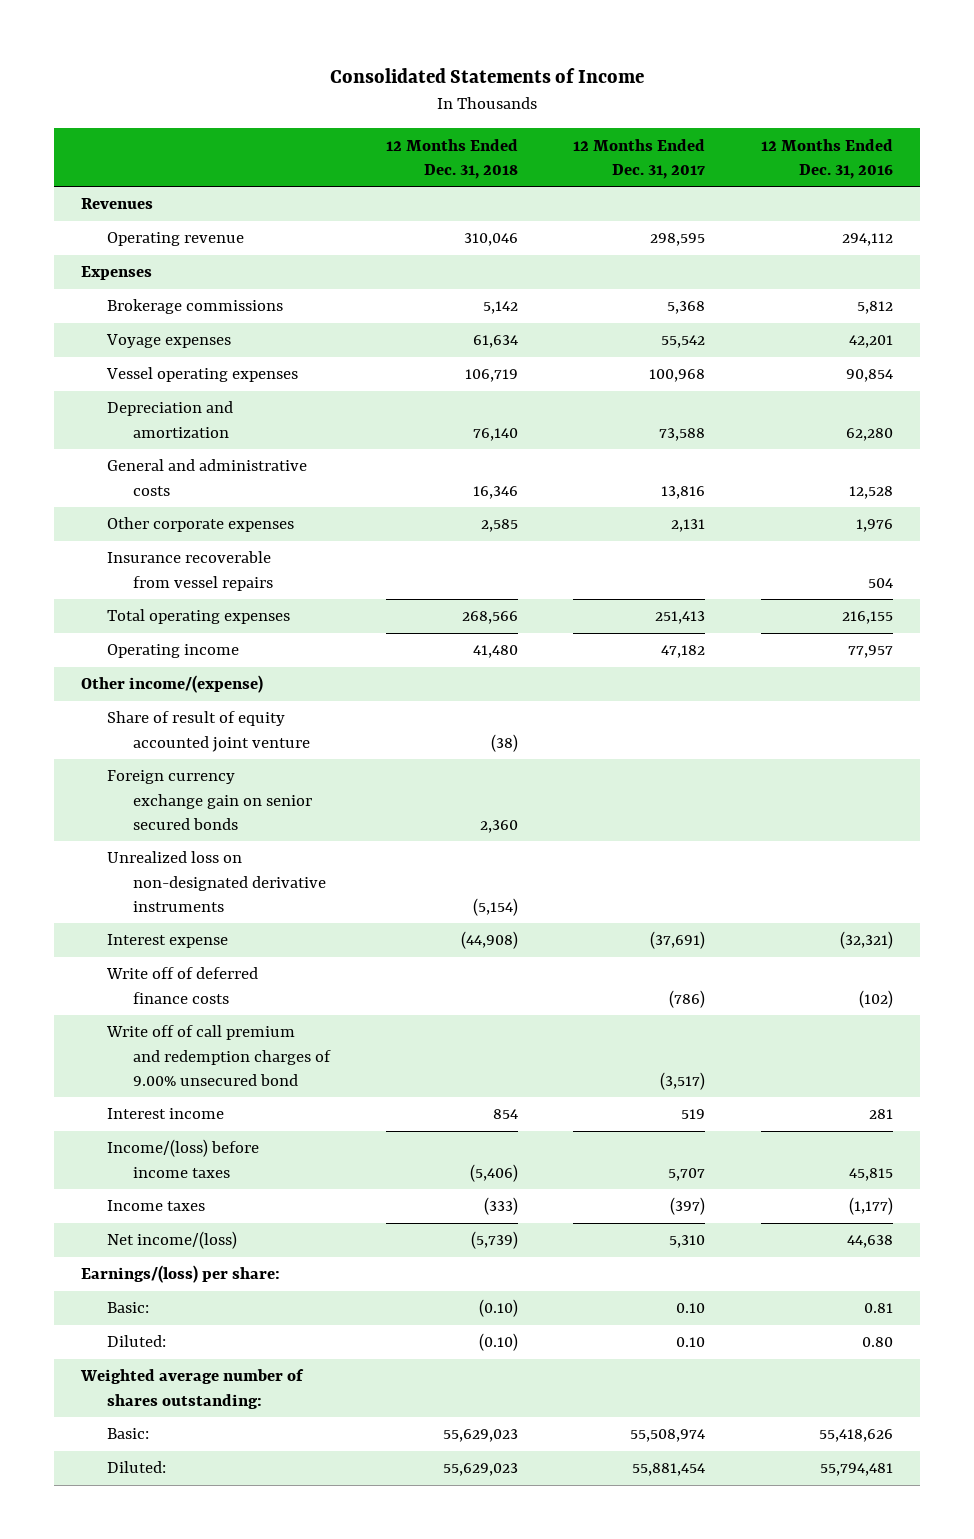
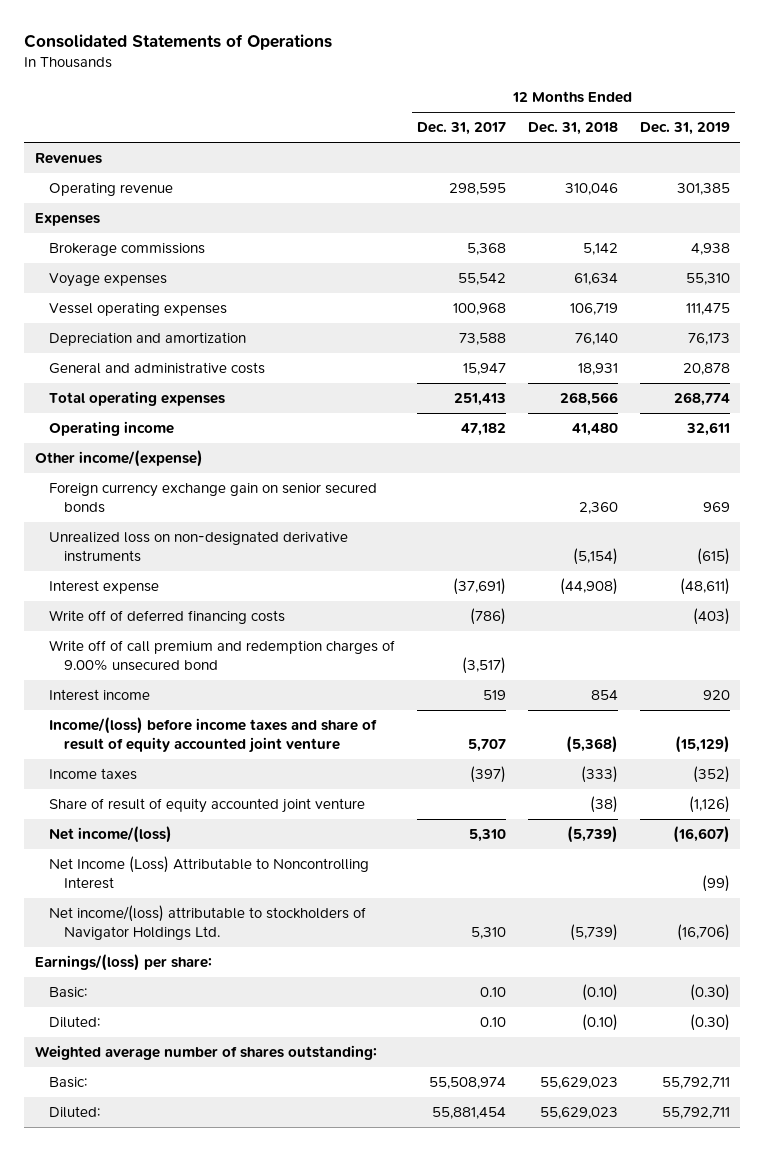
[329,68,644,84] Consolidated Statements of Income -> [24,34,333,51] Consolidated Statements of Operations
[760,138,893,179] 12 Months Ended Dec. 31, 2016 -> none
none -> [639,122,730,136] Dec. 31, 2019
[107,517,295,533] Other corporate expenses -> none
[107,551,274,591] Insurance recoverable from vessel repairs -> none
[472,485,518,499] 16,346 -> [577,363,618,376] 18,931
[661,485,706,499] 13,816 -> [463,363,507,376] 15,947
[106,967,259,1004] Write off of deferred finance costs -> [49,610,286,625] Write off of deferred financing costs
[107,1139,260,1178] Income/(loss) before income taxes -> [49,717,378,754] Income/(loss) before income taxes and share of result of equity accounted joint venture
[469,1163,518,1182] (5,406) -> [565,736,618,754] (5,368)
[107,711,311,752] Share of result of equity accounted joint venture -> [49,798,366,814] Share of result of equity accounted joint venture
none -> [49,856,370,890] Net Income (Loss) Attributable to Noncontrolling Interest
none -> [49,905,367,941] Net income/(loss) attributable to stockholders of Navigator Holdings Ltd.

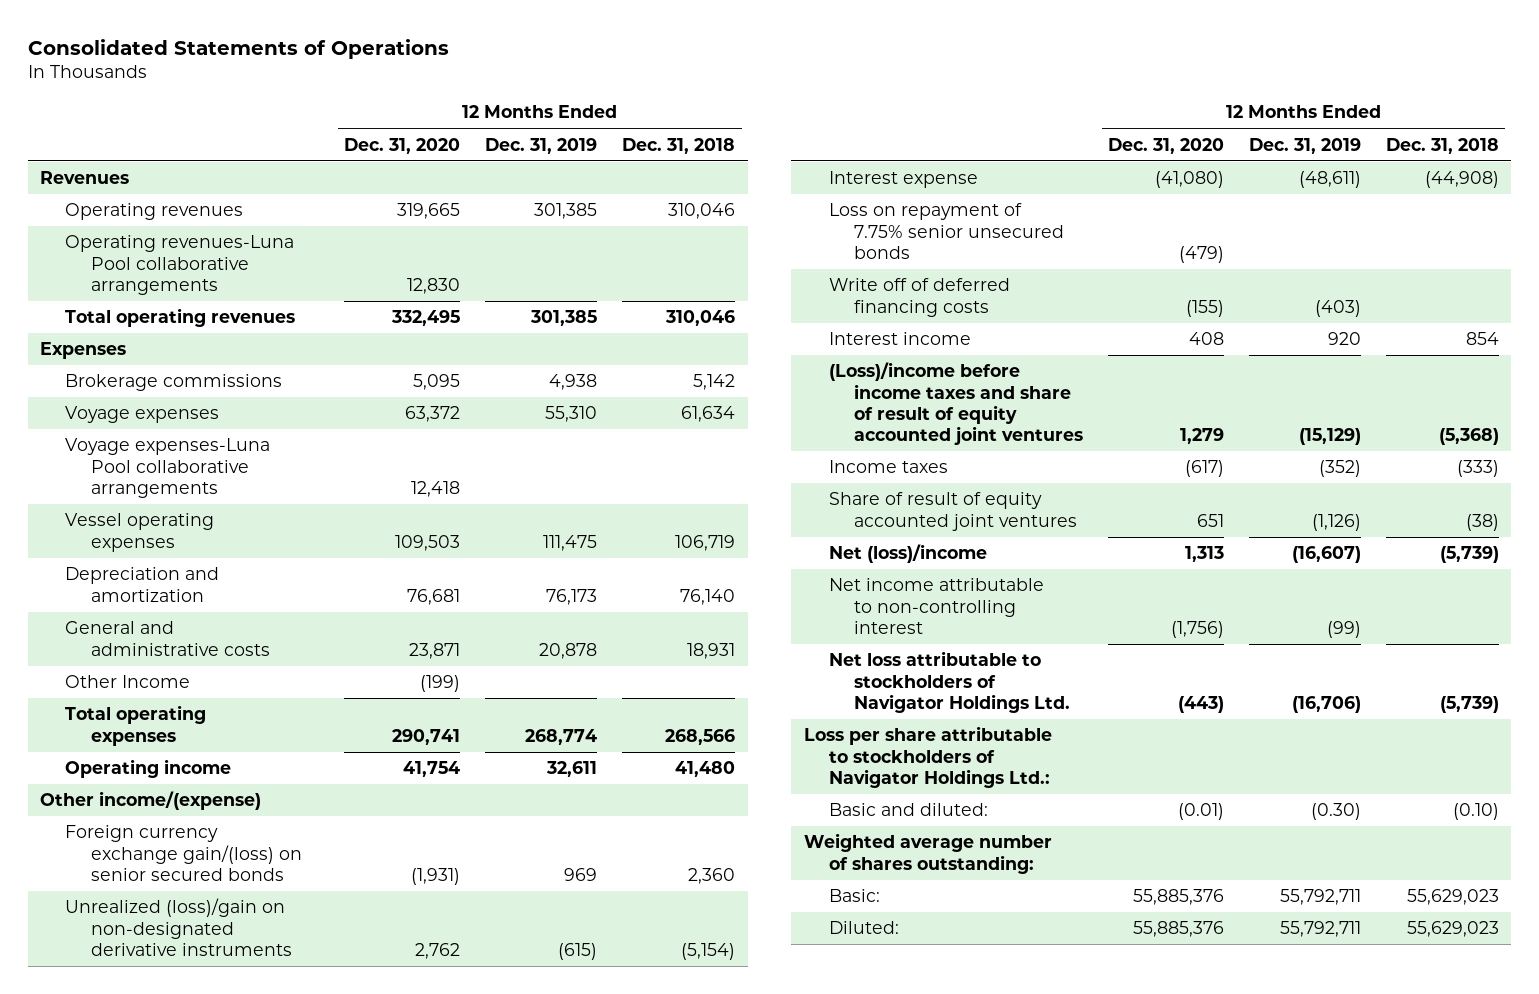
[417,122,507,136] Dec. 31, 2017 -> none
none -> [344,137,461,154] Dec. 31, 2020
none -> [65,203,244,221] Operating revenues
none -> [65,235,295,295] Operating revenues-Luna Pool collaborative arrangements
[49,182,174,197] Operating revenue -> [65,308,296,328] Total operating revenues
none -> [65,438,271,498] Voyage expenses-Luna Pool collaborative arrangements
none -> [65,675,191,689] Other Income
[49,483,378,514] Foreign currency exchange gain on senior secured bonds -> [65,825,302,881] Foreign currency exchange gain/(loss) on senior secured bonds
[49,531,349,563] Unrealized loss on non-designated derivative instruments -> [65,898,292,956] Unrealized (loss)/gain on non-designated derivative instruments
none -> [829,203,1065,259] Loss on repayment of 7.75% senior unsecured bonds
[49,640,396,672] Write off of call premium and redemption charges of 9.00% unsecured bond -> none
[49,717,378,754] Income/(loss) before income taxes and share of result of equity accounted joint venture -> [829,362,1084,446] (Loss)/income before income taxes and share of result of equity accounted joint ventures
[49,987,88,999] Basic: -> none
[49,1016,101,1029] Diluted: -> none
[49,798,366,814] Share of result of equity accounted joint venture -> [829,492,1078,531] Share of result of equity accounted joint ventures
[49,826,173,844] Net income/(loss) -> [829,544,988,564] Net (loss)/income
[49,856,370,890] Net Income (Loss) Attributable to Noncontrolling Interest -> [829,578,1045,634] Net income attributable to non-controlling interest
[49,905,367,941] Net income/(loss) attributable to stockholders of Navigator Holdings Ltd. -> [829,651,1071,713] Net loss attributable to stockholders of Navigator Holdings Ltd.
[34,954,212,972] Earnings/(loss) per share: -> [803,726,1052,788] Loss per share attributable to stockholders of Navigator Holdings Ltd.:
none -> [829,803,989,817] Basic and diluted:

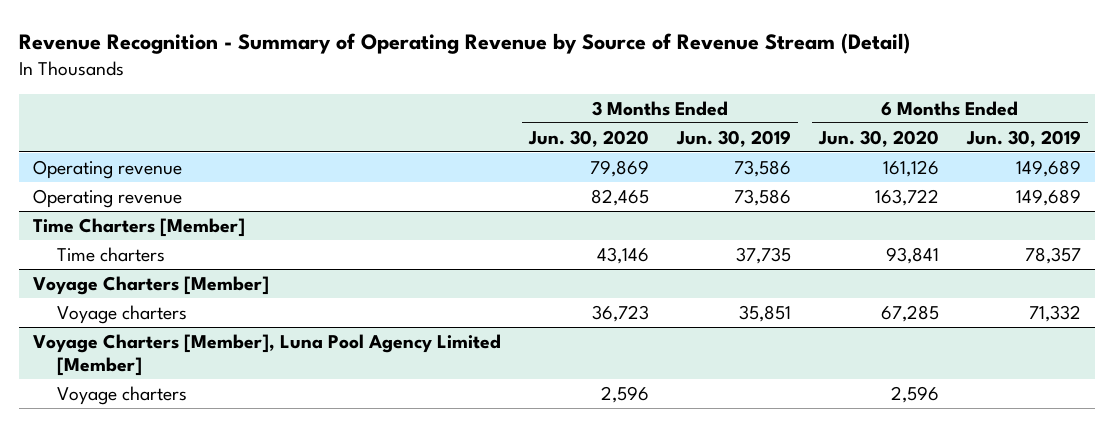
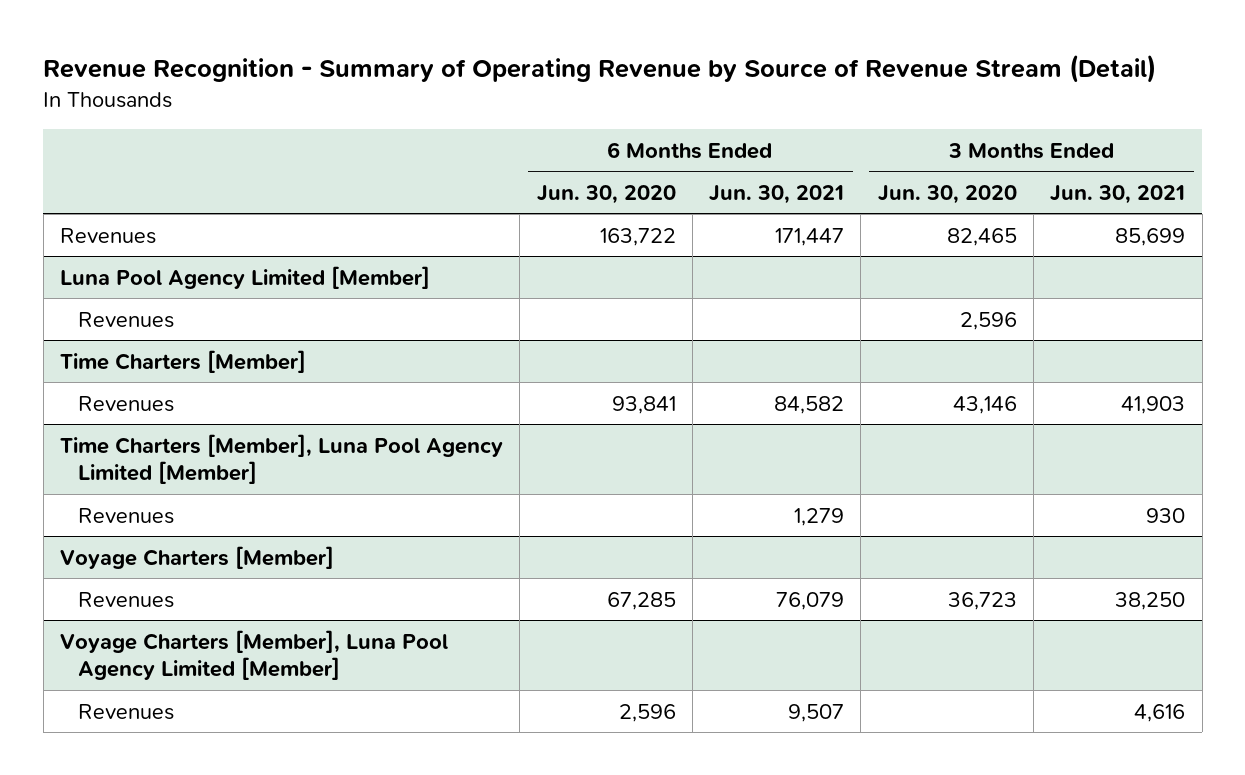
[675,129,791,147] Jun. 30, 2019 -> none
[965,129,1081,147] Jun. 30, 2019 -> none
none -> [709,184,845,204] Jun. 30, 2021
none -> [1050,184,1186,204] Jun. 30, 2021
[32,159,182,179] Operating revenue -> none
[32,188,182,208] Operating revenue -> [60,227,157,244] Revenues
none -> [60,265,431,289] Luna Pool Agency Limited [Member]
none -> [78,311,175,328] Revenues
[56,246,165,262] Time charters -> [78,395,175,412] Revenues
none -> [60,433,504,485] Time Charters [Member], Luna Pool Agency Limited [Member]
none -> [78,507,175,524] Revenues
[56,304,187,324] Voyage charters -> [78,591,175,608] Revenues
[56,385,187,405] Voyage charters -> none
none -> [78,703,175,720] Revenues

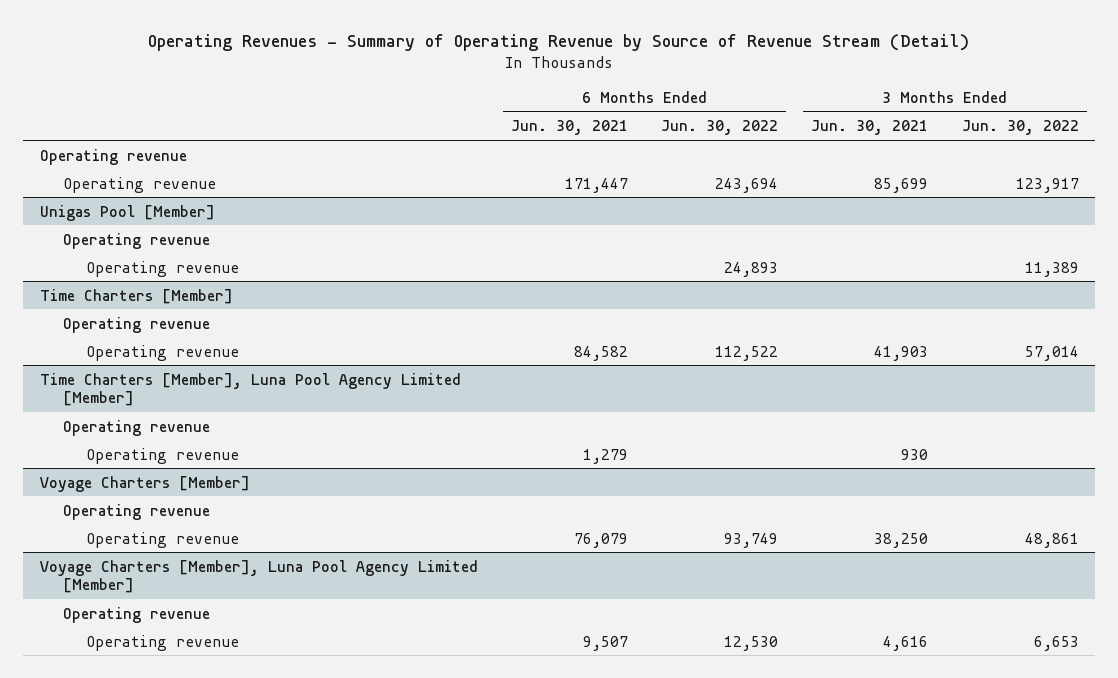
[43,54,1157,84] Revenue Recognition - Summary of Operating Revenue by Source of Revenue Stream (Detail) -> [148,34,970,52] Operating Revenues - Summary of Operating Revenue by Source of Revenue Stream (Detail)
[536,184,676,204] Jun. 30, 2020 -> none
[877,184,1017,204] Jun. 30, 2020 -> none
none -> [661,120,779,136] Jun. 30, 2022
none -> [961,120,1079,136] Jun. 30, 2022
[60,265,431,289] Luna Pool Agency Limited [Member] -> none
none -> [39,148,187,165] Operating revenue
[60,227,157,244] Revenues -> [63,176,217,193] Operating revenue
none -> [39,204,215,221] Unigas Pool [Member]
none -> [63,232,211,249] Operating revenue
[78,311,175,328] Revenues -> [86,260,240,277] Operating revenue
none -> [63,316,211,333] Operating revenue
[78,395,175,412] Revenues -> [86,344,240,361] Operating revenue
none -> [63,419,211,436] Operating revenue
[78,507,175,524] Revenues -> [86,447,240,464] Operating revenue
none -> [63,503,211,520] Operating revenue
[78,591,175,608] Revenues -> [86,531,240,548] Operating revenue
none -> [63,606,211,623] Operating revenue
[78,703,175,720] Revenues -> [86,634,240,651] Operating revenue

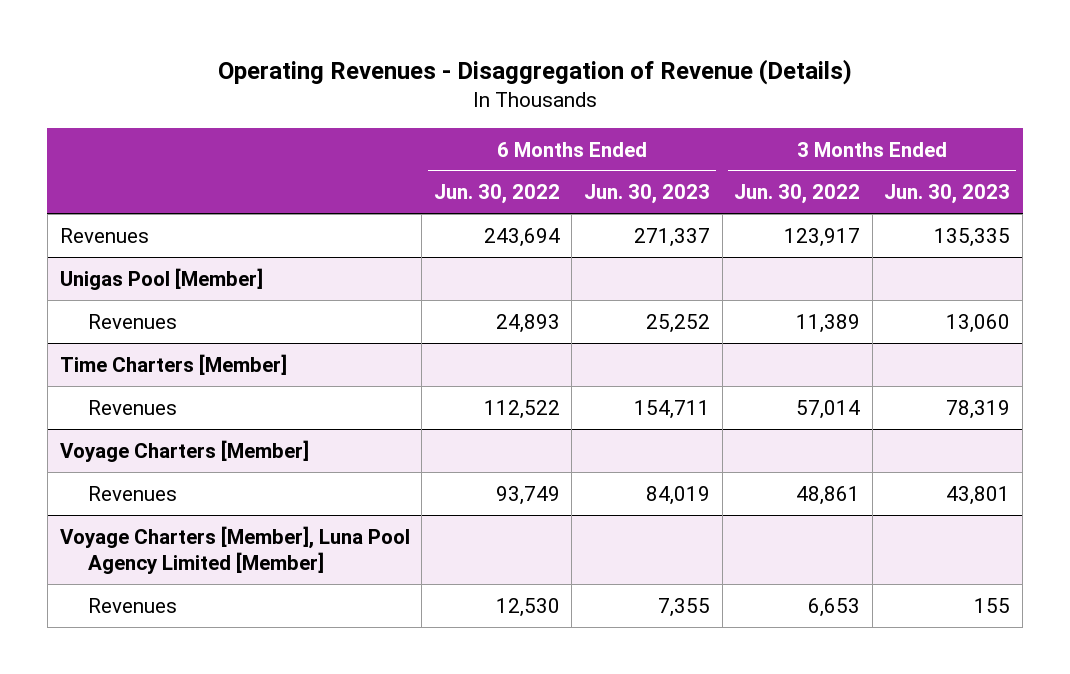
[148,34,970,52] Operating Revenues - Summary of Operating Revenue by Source of Revenue Stream (Detail) -> [217,59,852,86] Operating Revenues - Disaggregation of Revenue (Details)
[510,120,628,136] Jun. 30, 2021 -> none
[811,120,929,136] Jun. 30, 2021 -> none
none -> [583,184,710,205] Jun. 30, 2023
none -> [884,184,1011,205] Jun. 30, 2023
[39,148,187,165] Operating revenue -> none
[63,176,217,193] Operating revenue -> [59,227,149,243] Revenues
[63,232,211,249] Operating revenue -> none
[86,260,240,277] Operating revenue -> [88,313,178,329] Revenues
[63,316,211,333] Operating revenue -> none
[39,372,461,407] Time Charters [Member], Luna Pool Agency Limited [Member] -> none
[63,419,211,436] Operating revenue -> none
[86,447,240,464] Operating revenue -> none
[86,344,240,361] Operating revenue -> [88,399,178,415] Revenues
[63,503,211,520] Operating revenue -> none
[86,531,240,548] Operating revenue -> [88,485,178,501] Revenues
[63,606,211,623] Operating revenue -> none
[86,634,240,651] Operating revenue -> [88,597,178,613] Revenues

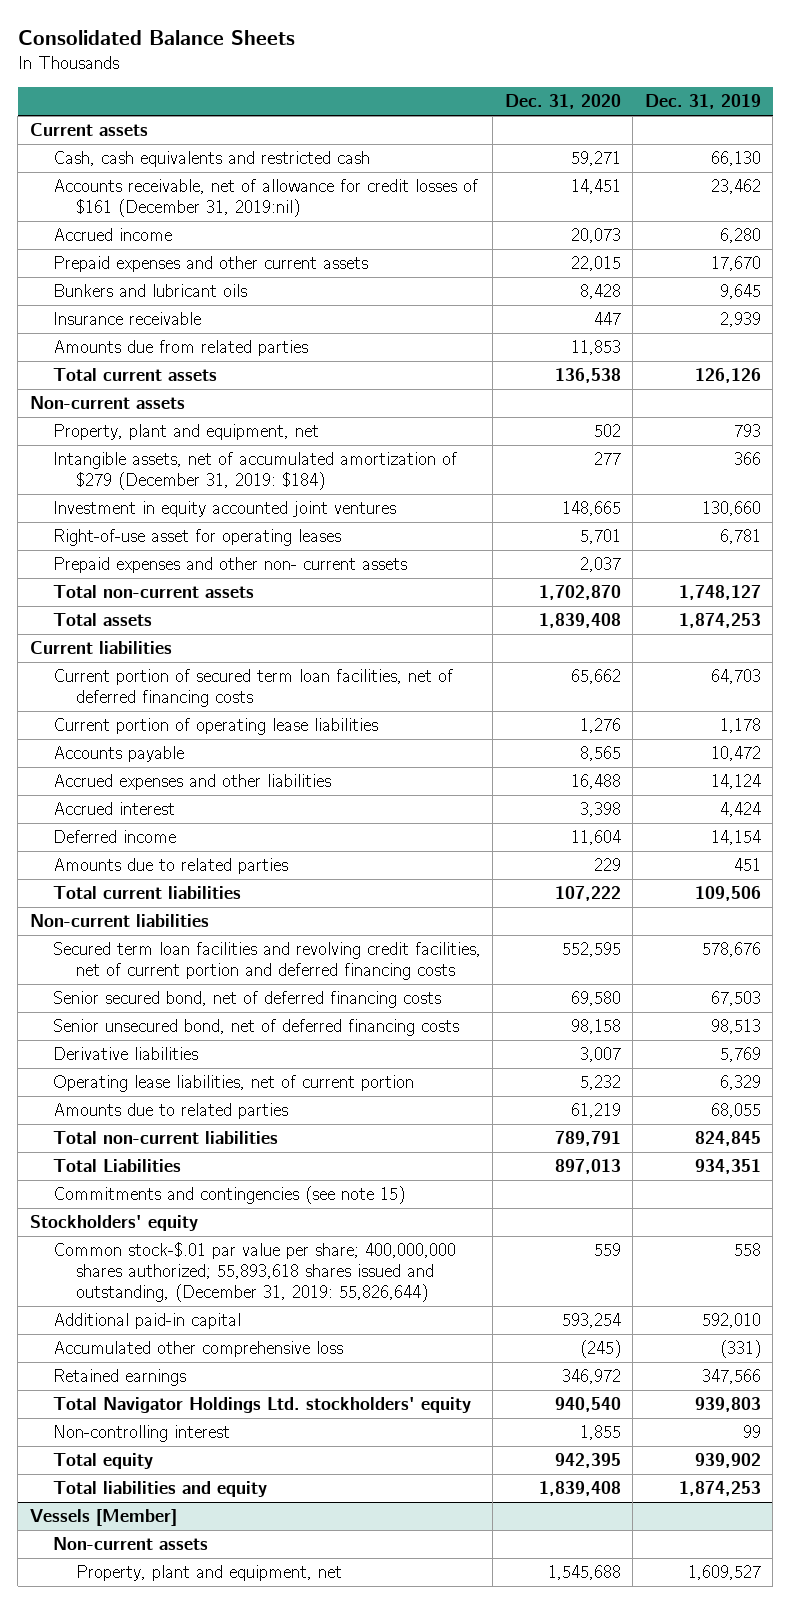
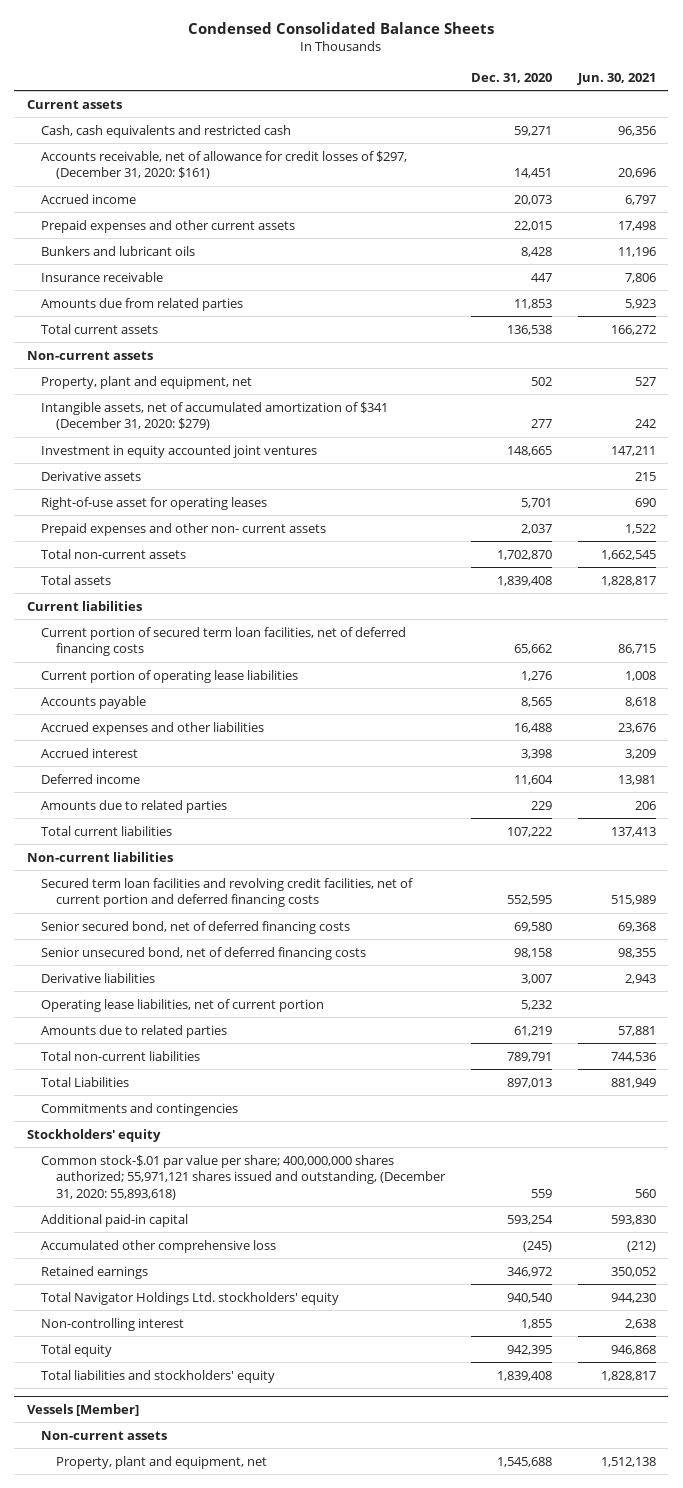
[17,30,295,46] Consolidated Balance Sheets -> [188,22,495,35] Condensed Consolidated Balance Sheets
[644,94,761,110] Dec. 31, 2019 -> none
none -> [576,72,656,85] Jun. 30, 2021
[52,179,478,218] Accounts receivable, net of allowance for credit losses of $161 (December 31, 2019:nil) -> [41,150,408,180] Accounts receivable, net of allowance for credit losses of $297, (December 31, 2020: $161)
[52,452,457,491] Intangible assets, net of accumulated amortization of $279 (December 31, 2019: $184) -> [41,401,389,431] Intangible assets, net of accumulated amortization of $341 (December 31, 2020: $279)
none -> [41,470,142,481] Derivative assets
[52,1186,405,1205] Commitments and contingencies (see note 15) -> [41,1102,239,1116] Commitments and contingencies
[52,1242,456,1302] Common stock-$.01 par value per share; 400,000,000 shares authorized; 55,893,618 shares issued and outstanding, (December 31, 2019: 55,826,644) -> [41,1154,446,1200] Common stock-$.01 par value per share; 400,000,000 shares authorized; 55,971,121 shares issued and outstanding, (December 31, 2020: 55,893,618)
[52,1481,267,1498] Total liabilities and equity -> [41,1369,276,1383] Total liabilities and stockholders' equity

